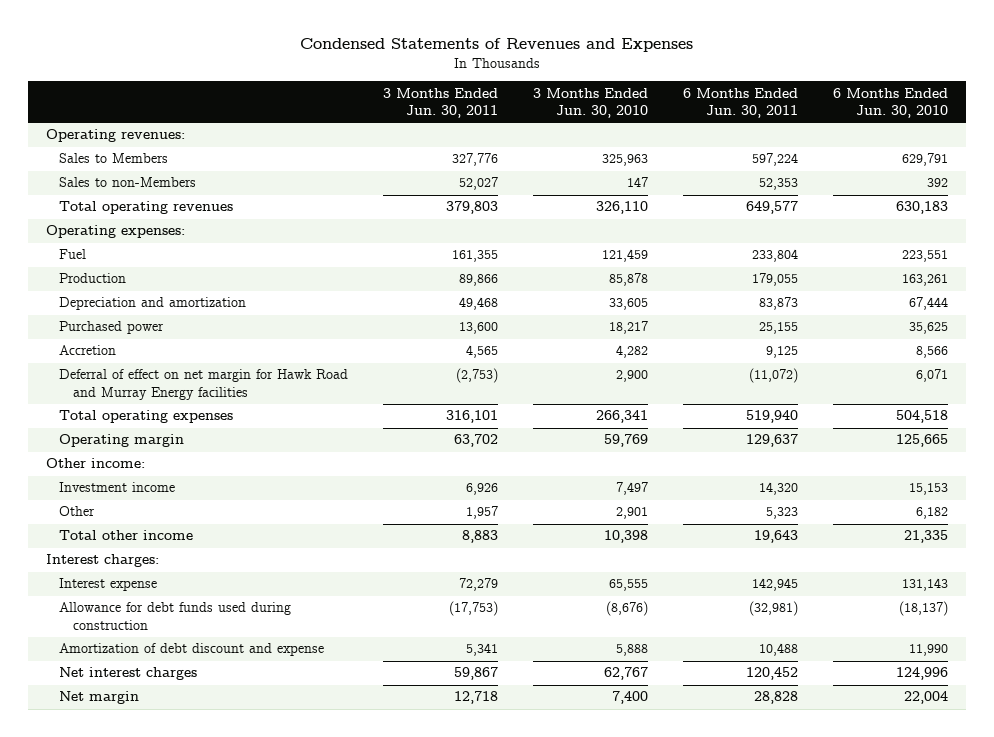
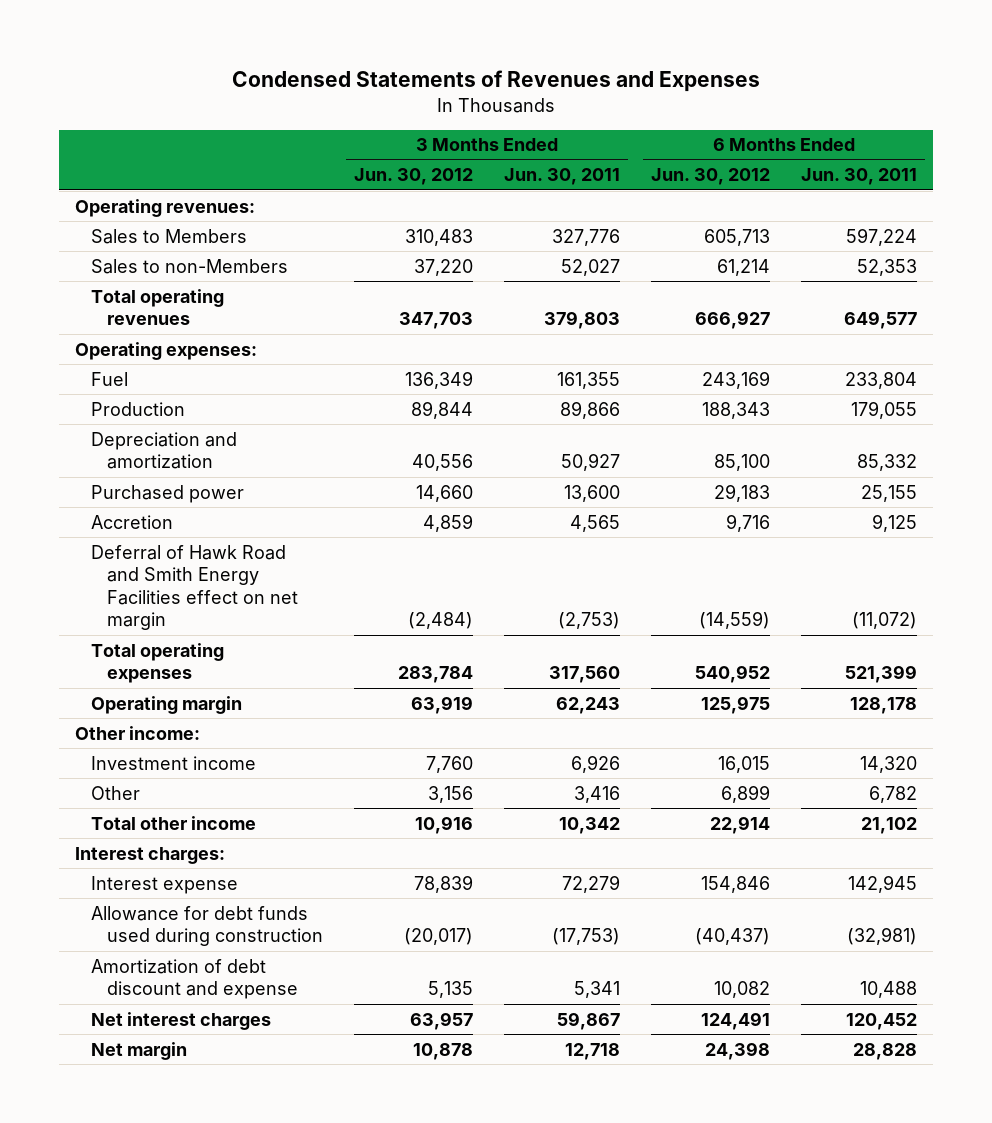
[533,87,649,119] 3 Months Ended Jun. 30, 2010 -> none
[833,87,949,119] 6 Months Ended Jun. 30, 2010 -> none
none -> [354,168,474,186] Jun. 30, 2012
none -> [651,168,771,186] Jun. 30, 2012
[459,297,499,311] 49,468 -> [561,453,621,472] 50,927
[759,297,799,311] 83,873 -> [857,454,918,472] 85,332
[59,369,349,400] Deferral of effect on net margin for Hawk Road and Murray Energy facilities -> [90,544,299,631] Deferral of Hawk Road and Smith Energy Facilities effect on net margin
[446,410,499,424] 316,101 -> [549,666,621,684] 317,560
[746,410,799,424] 519,940 -> [845,665,918,684] 521,399
[454,434,499,448] 63,702 -> [556,696,621,714] 62,243
[746,434,799,448] 129,637 -> [850,696,918,714] 128,178
[466,506,499,520] 1,957 -> [574,785,621,803] 3,416
[766,507,799,520] 5,323 -> [869,785,918,803] 6,782
[462,530,499,544] 8,883 -> [559,816,621,834] 10,342
[754,530,799,544] 19,643 -> [861,816,918,834] 21,102

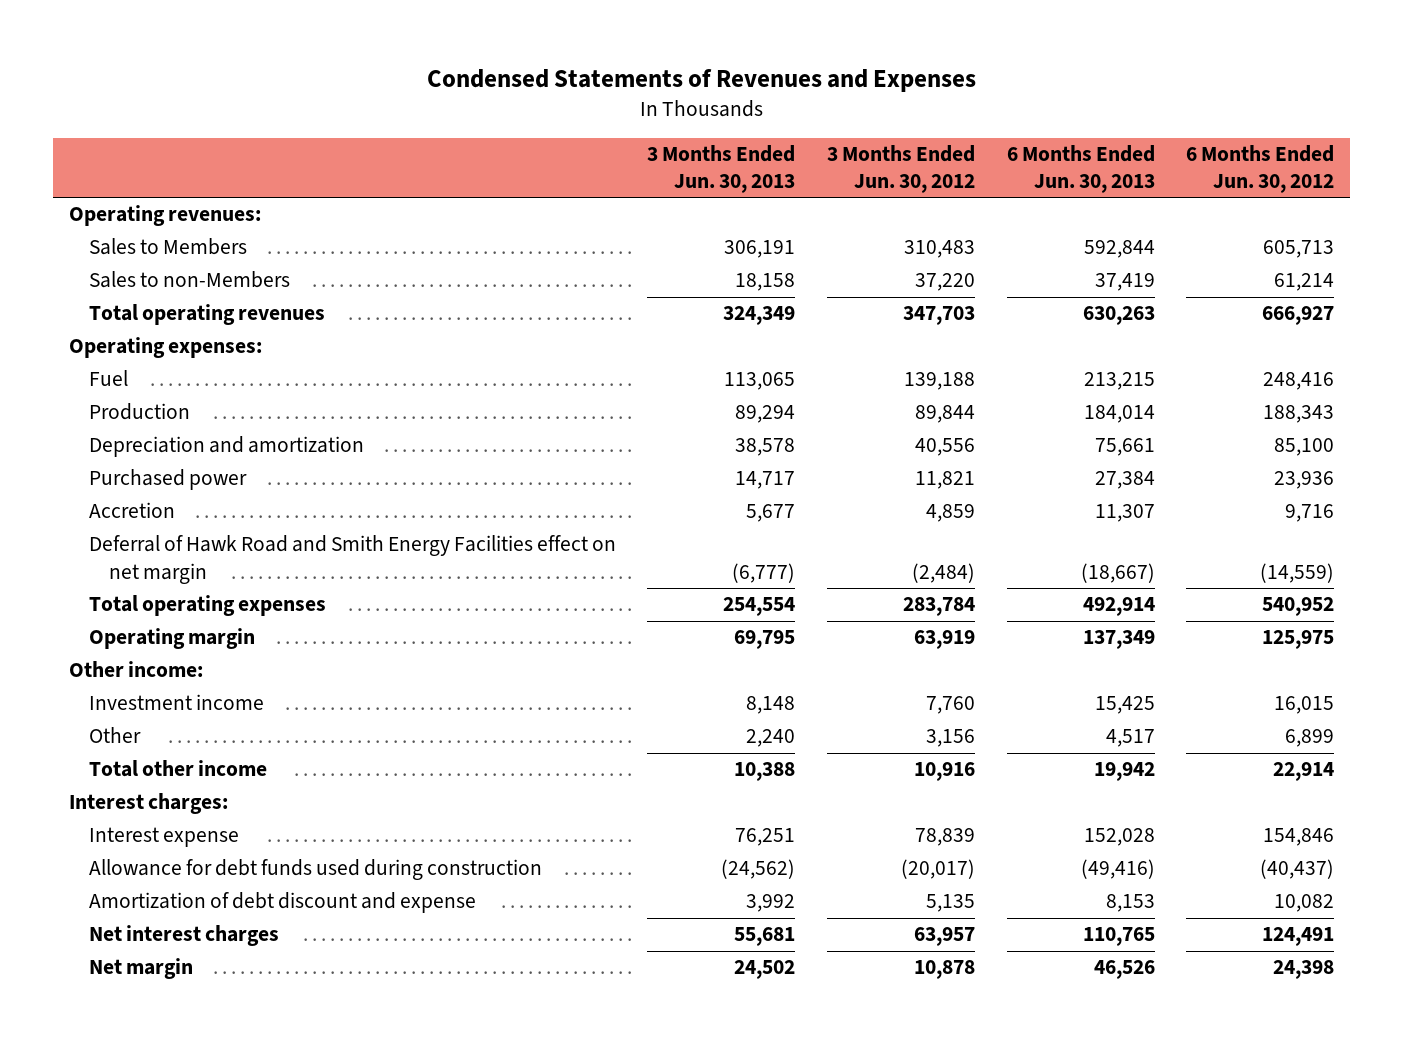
[504,168,621,186] Jun. 30, 2011 -> none
[801,168,918,186] Jun. 30, 2011 -> none
none -> [647,145,796,194] 3 Months Ended Jun. 30, 2013
none -> [1006,145,1155,194] 6 Months Ended Jun. 30, 2013
[405,370,474,389] 136,349 -> [904,372,976,391] 139,188
[702,370,771,389] 243,169 -> [1263,372,1335,391] 248,416
[416,484,474,502] 14,660 -> [915,471,976,490] 11,821
[714,483,771,502] 29,183 -> [1274,471,1335,490] 23,936

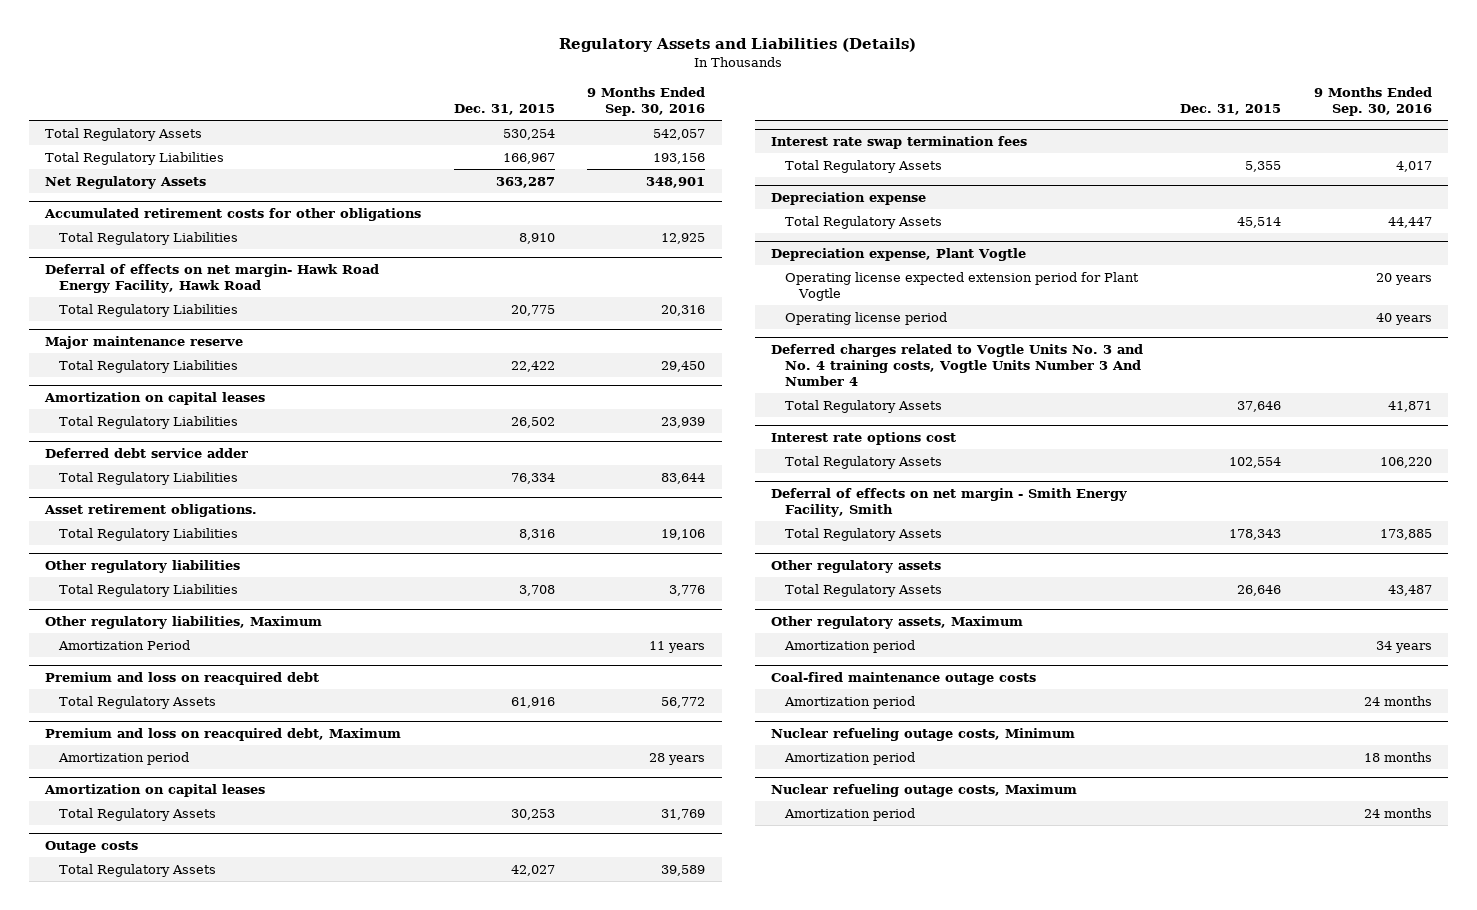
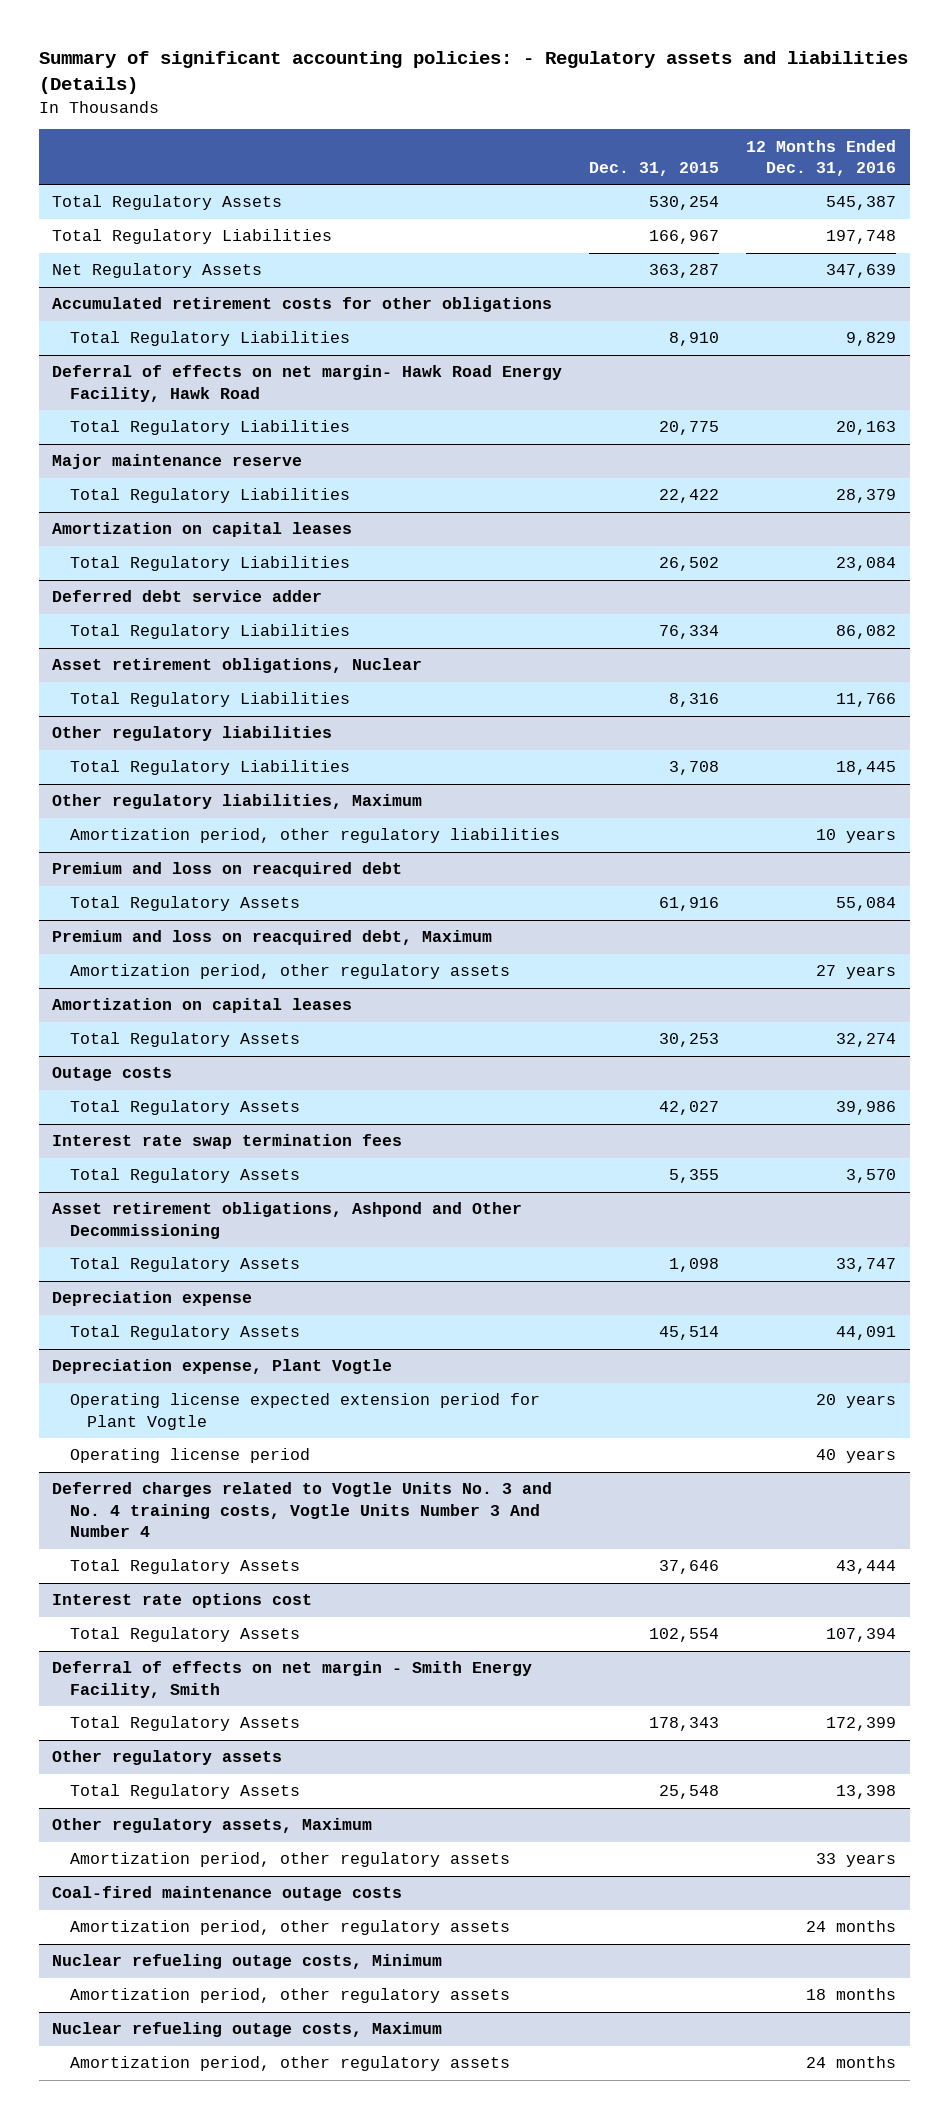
[559,38,917,53] Regulatory Assets and Liabilities (Details) -> [38,51,908,95] Summary of significant accounting policies: - Regulatory assets and liabilities (Details)
[587,86,706,117] 9 Months Ended Sep. 30, 2016 -> none
none -> [746,139,897,176] 12 Months Ended Dec. 31, 2016
[43,503,257,517] Asset retirement obligations. -> [52,658,423,674] Asset retirement obligations, Nuclear
[57,639,190,650] Amortization Period -> [69,828,560,844] Amortization period, other regulatory liabilities
[57,751,189,765] Amortization period -> [69,964,510,980] Amortization period, other regulatory assets
none -> [52,1202,523,1239] Asset retirement obligations, Ashpond and Other Decommissioning
none -> [69,1257,300,1273] Total Regulatory Assets
[1236,584,1281,596] 26,646 -> [659,1785,720,1800] 25,548
[784,639,916,653] Amortization period -> [69,1852,510,1868] Amortization period, other regulatory assets
[784,695,916,709] Amortization period -> [69,1920,510,1936] Amortization period, other regulatory assets
[784,751,916,765] Amortization period -> [69,1988,510,2004] Amortization period, other regulatory assets
[784,807,916,821] Amortization period -> [69,2056,510,2072] Amortization period, other regulatory assets

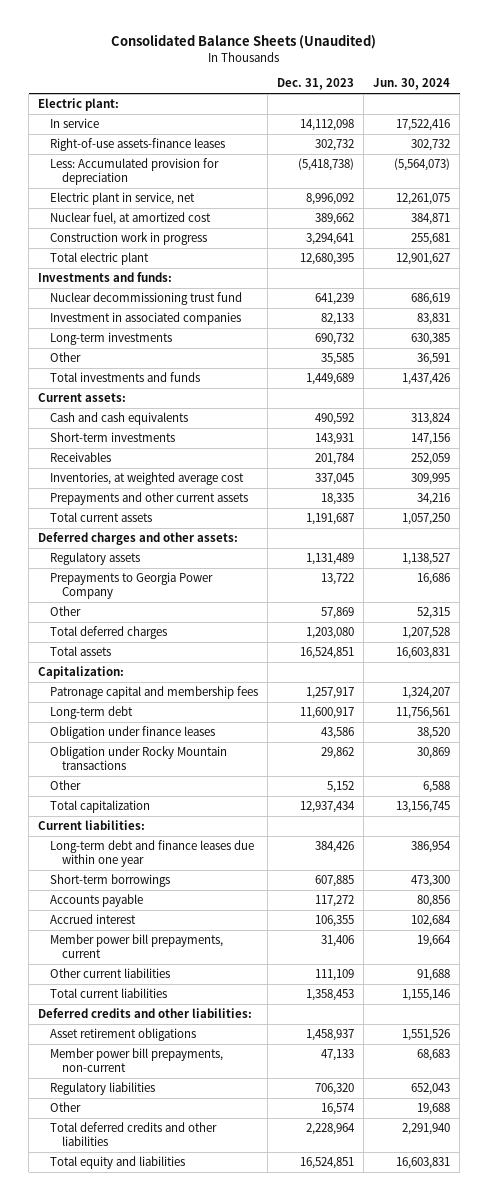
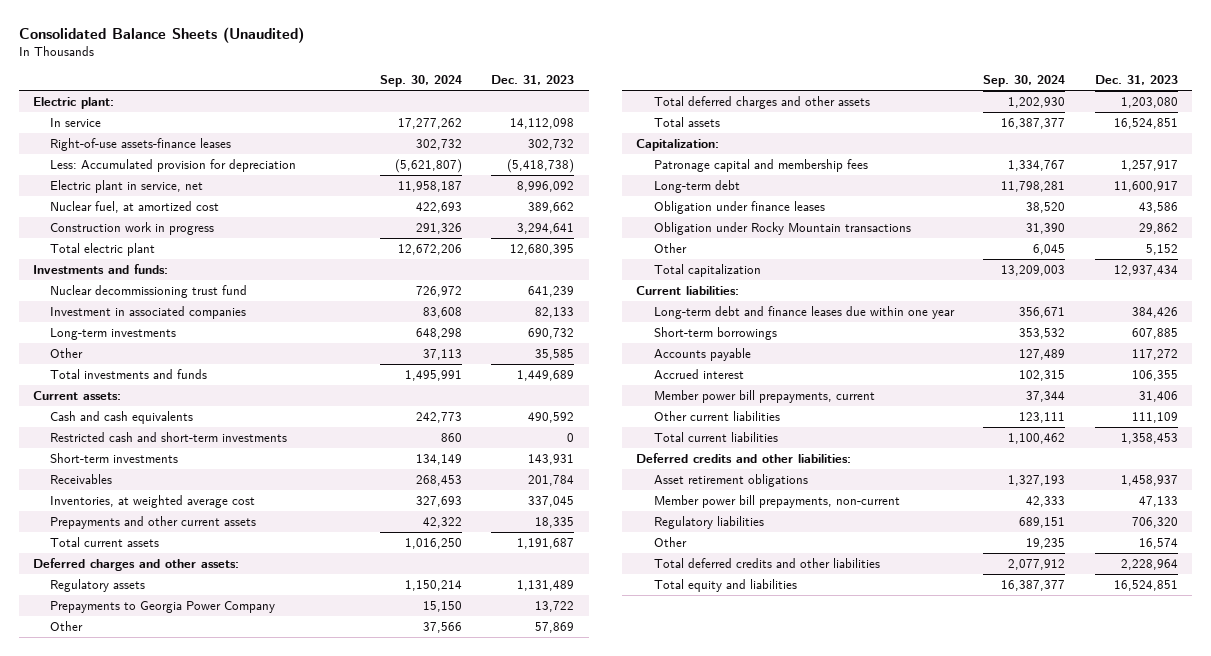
[373,78,451,91] Jun. 30, 2024 -> none
none -> [379,75,462,88] Sep. 30, 2024
none -> [50,432,288,443] Restricted cash and short-term investments
[50,626,168,640] Total deferred charges -> [653,96,870,110] Total deferred charges and other assets

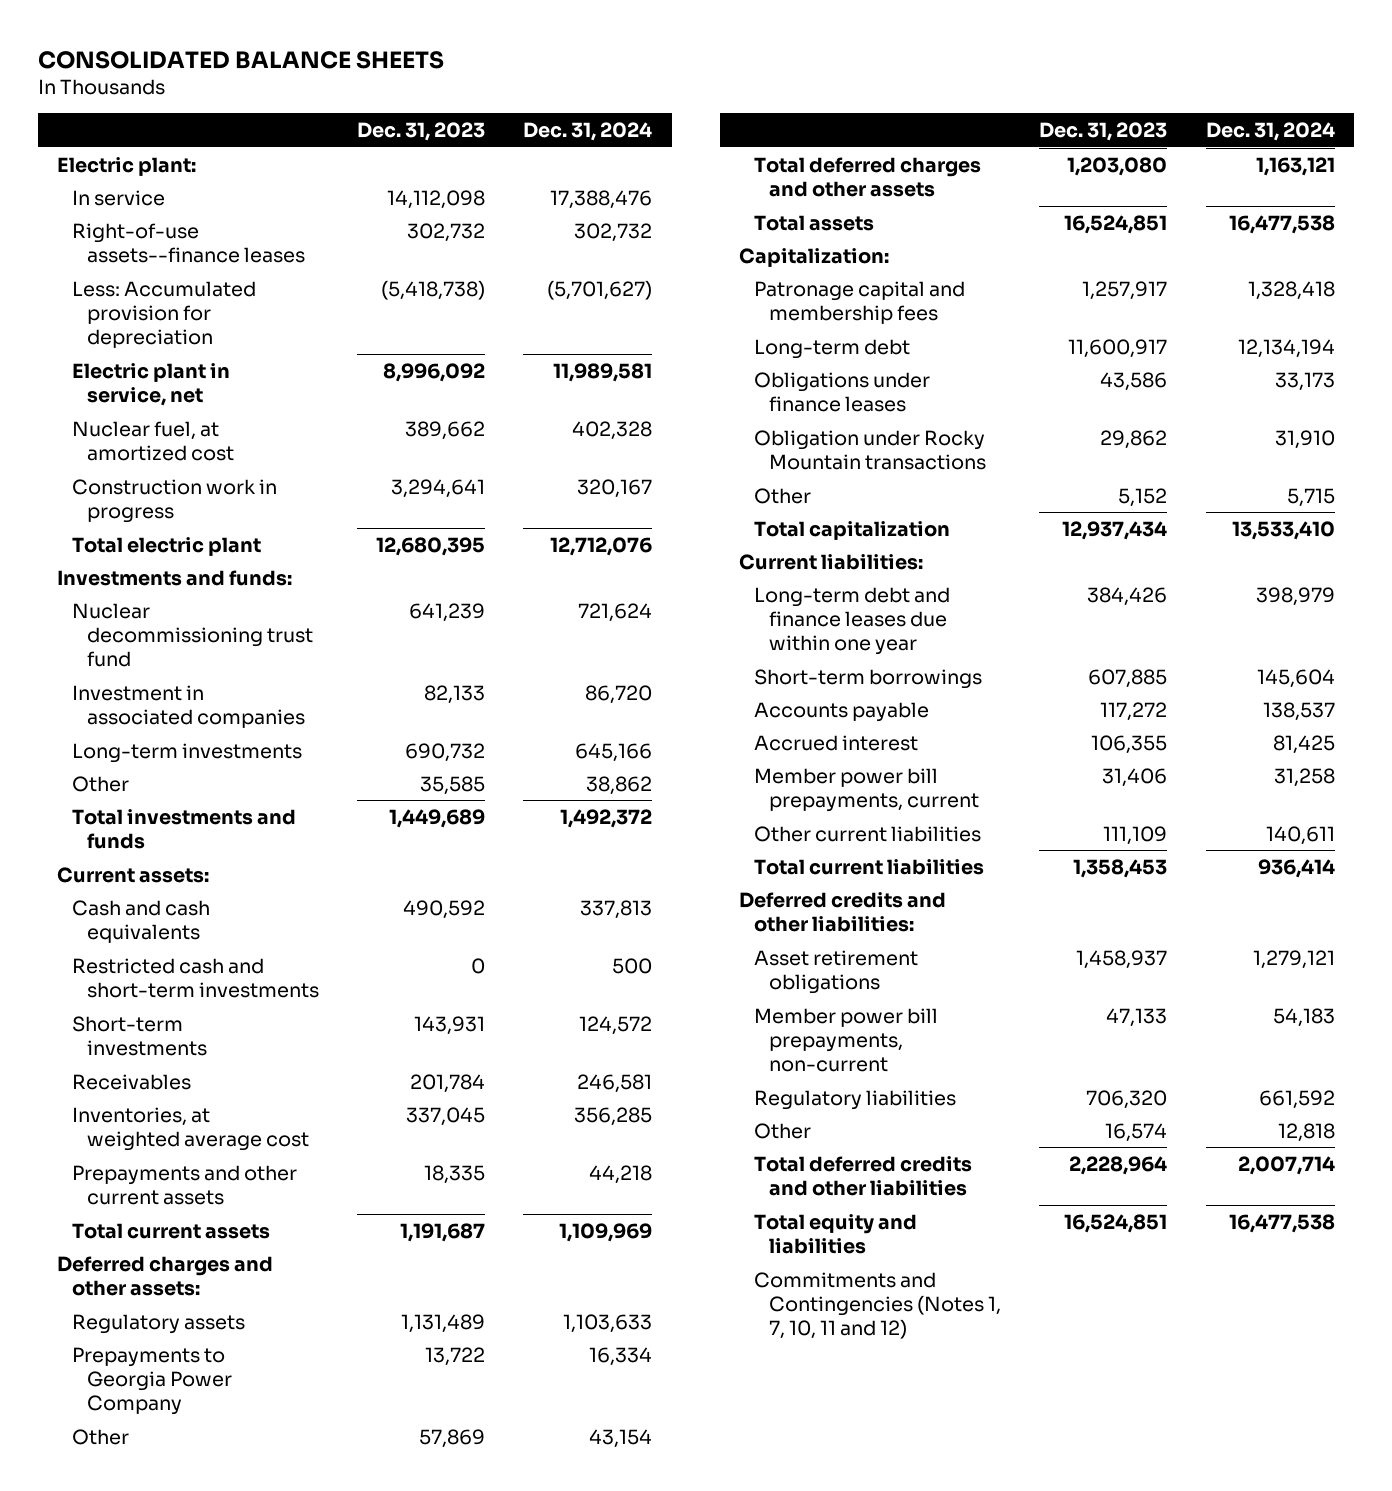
[18,26,304,43] Consolidated Balance Sheets (Unaudited) -> [37,50,444,69] CONSOLIDATED BALANCE SHEETS
[379,75,462,88] Sep. 30, 2024 -> none
none -> [523,122,653,142] Dec. 31, 2024
[50,138,232,152] Right-of-use assets-finance leases -> [71,222,305,264] Right-of-use assets--finance leases
[653,201,825,215] Obligation under finance leases -> [753,371,930,413] Obligations under finance leases
none -> [753,1271,1001,1340] Commitments and Contingencies (Notes 1, 7, 10, 11 and 12)

